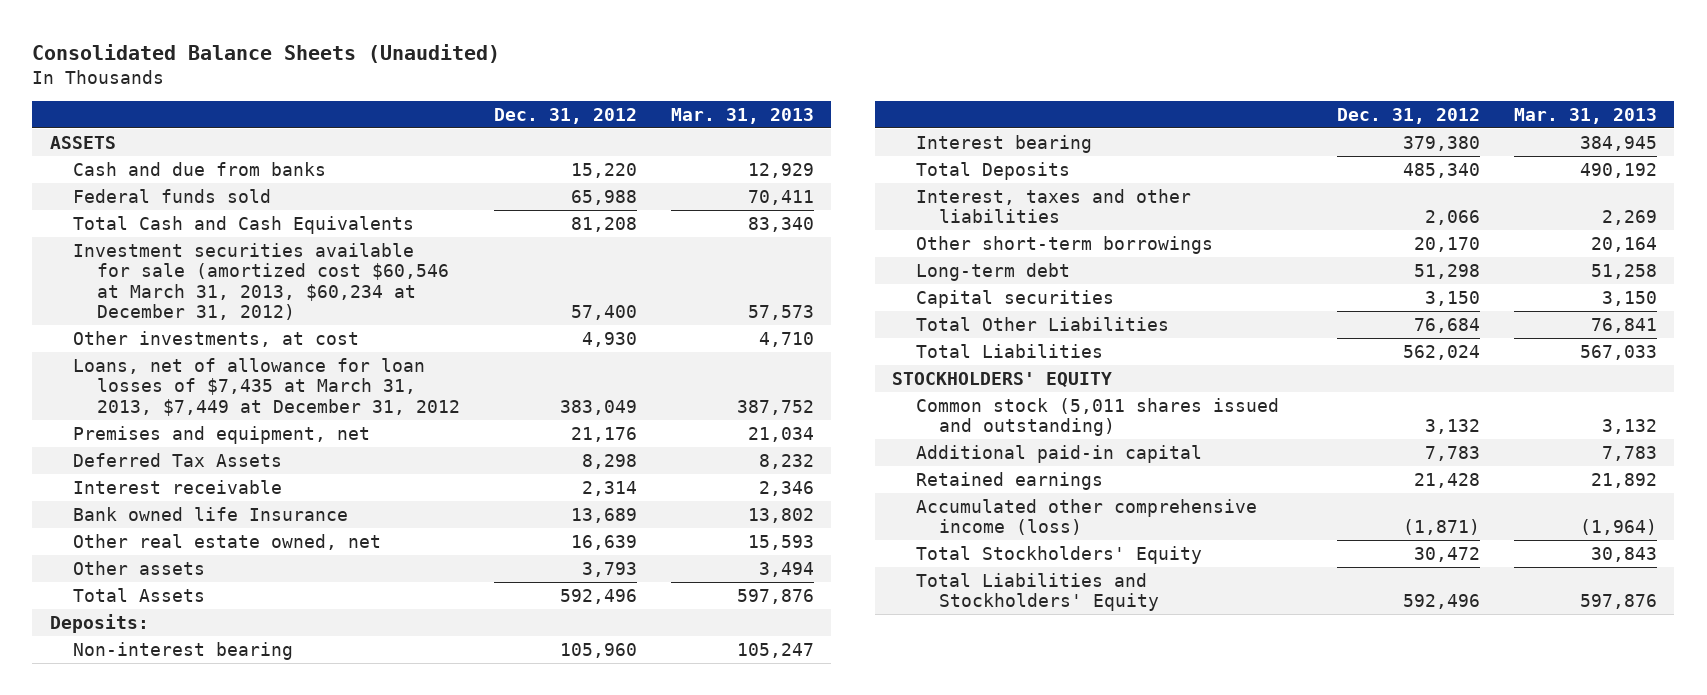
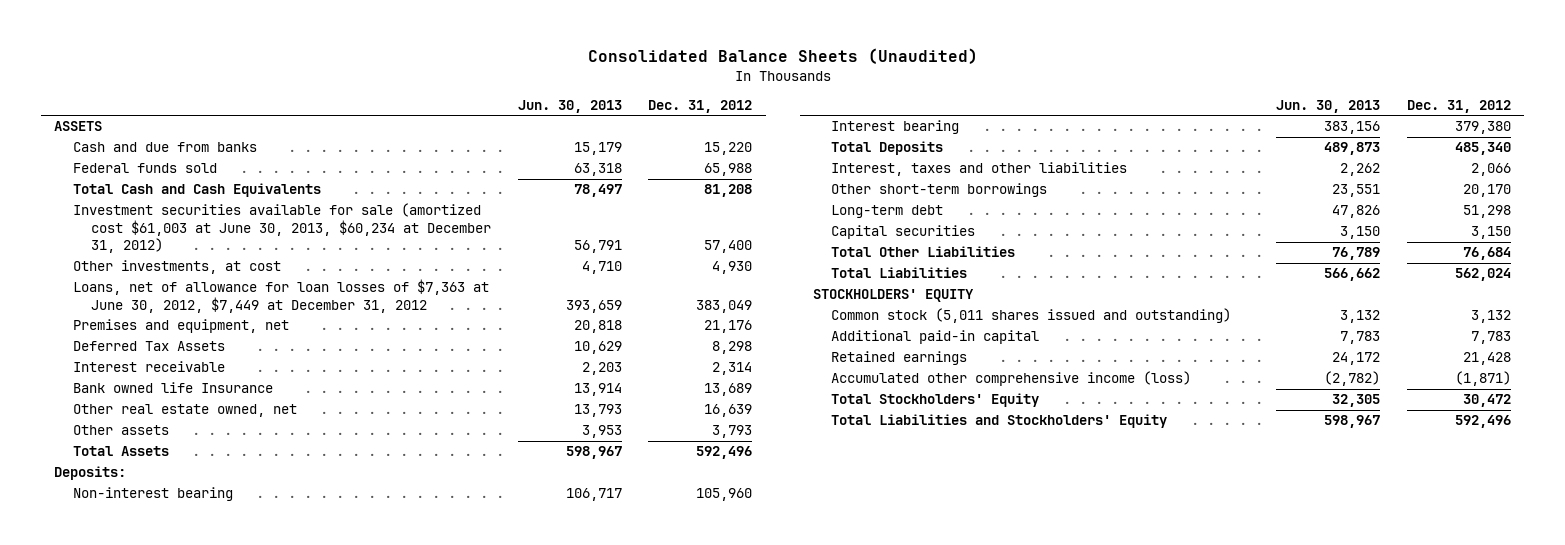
[671,107,815,124] Mar. 31, 2013 -> none
none -> [517,100,622,114] Jun. 30, 2013
[73,242,449,321] Investment securities available for sale (amortized cost $60,546 at March 31, 2013, $60,234 at December 31, 2012) -> [72,203,492,254] Investment securities available for sale (amortized cost $61,003 at June 30, 2013, $60,234 at December 31, 2012)
[73,357,460,416] Loans, net of allowance for loan losses of $7,435 at March 31, 2013, $7,449 at December 31, 2012 -> [72,279,489,313] Loans, net of allowance for loan losses of $7,363 at June 30, 2012, $7,449 at December 31, 2012

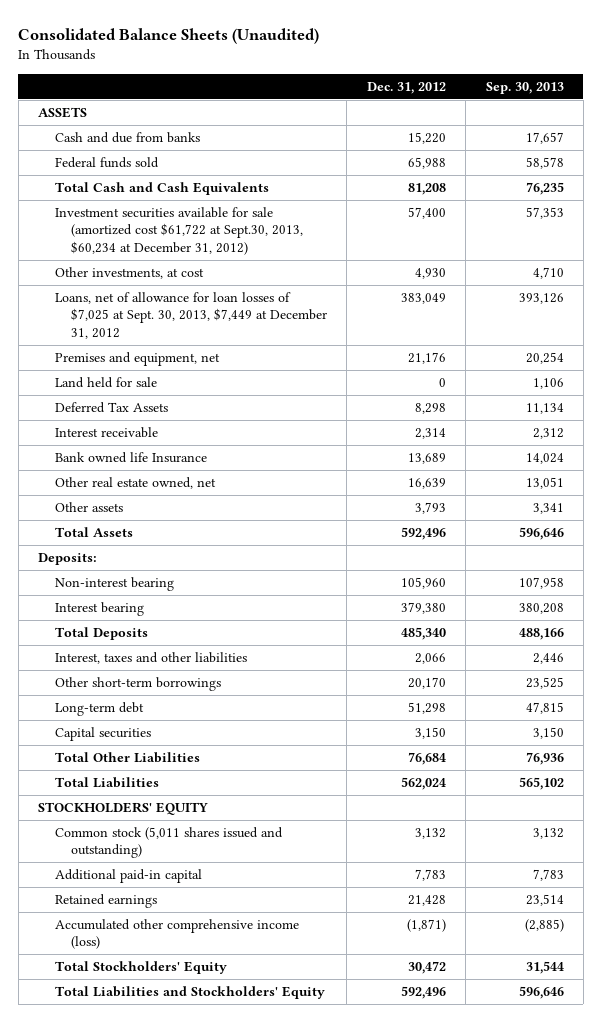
[517,100,622,114] Jun. 30, 2013 -> none
none -> [485,81,564,94] Sep. 30, 2013
[72,203,492,254] Investment securities available for sale (amortized cost $61,003 at June 30, 2013, $60,234 at December 31, 2012) -> [54,207,304,255] Investment securities available for sale (amortized cost $61,722 at Sept.30, 2013, $60,234 at December 31, 2012)
[72,279,489,313] Loans, net of allowance for loan losses of $7,363 at June 30, 2012, $7,449 at December 31, 2012 -> [54,292,328,339] Loans, net of allowance for loan losses of $7,025 at Sept. 30, 2013, $7,449 at December 31, 2012
none -> [54,377,157,389] Land held for sale

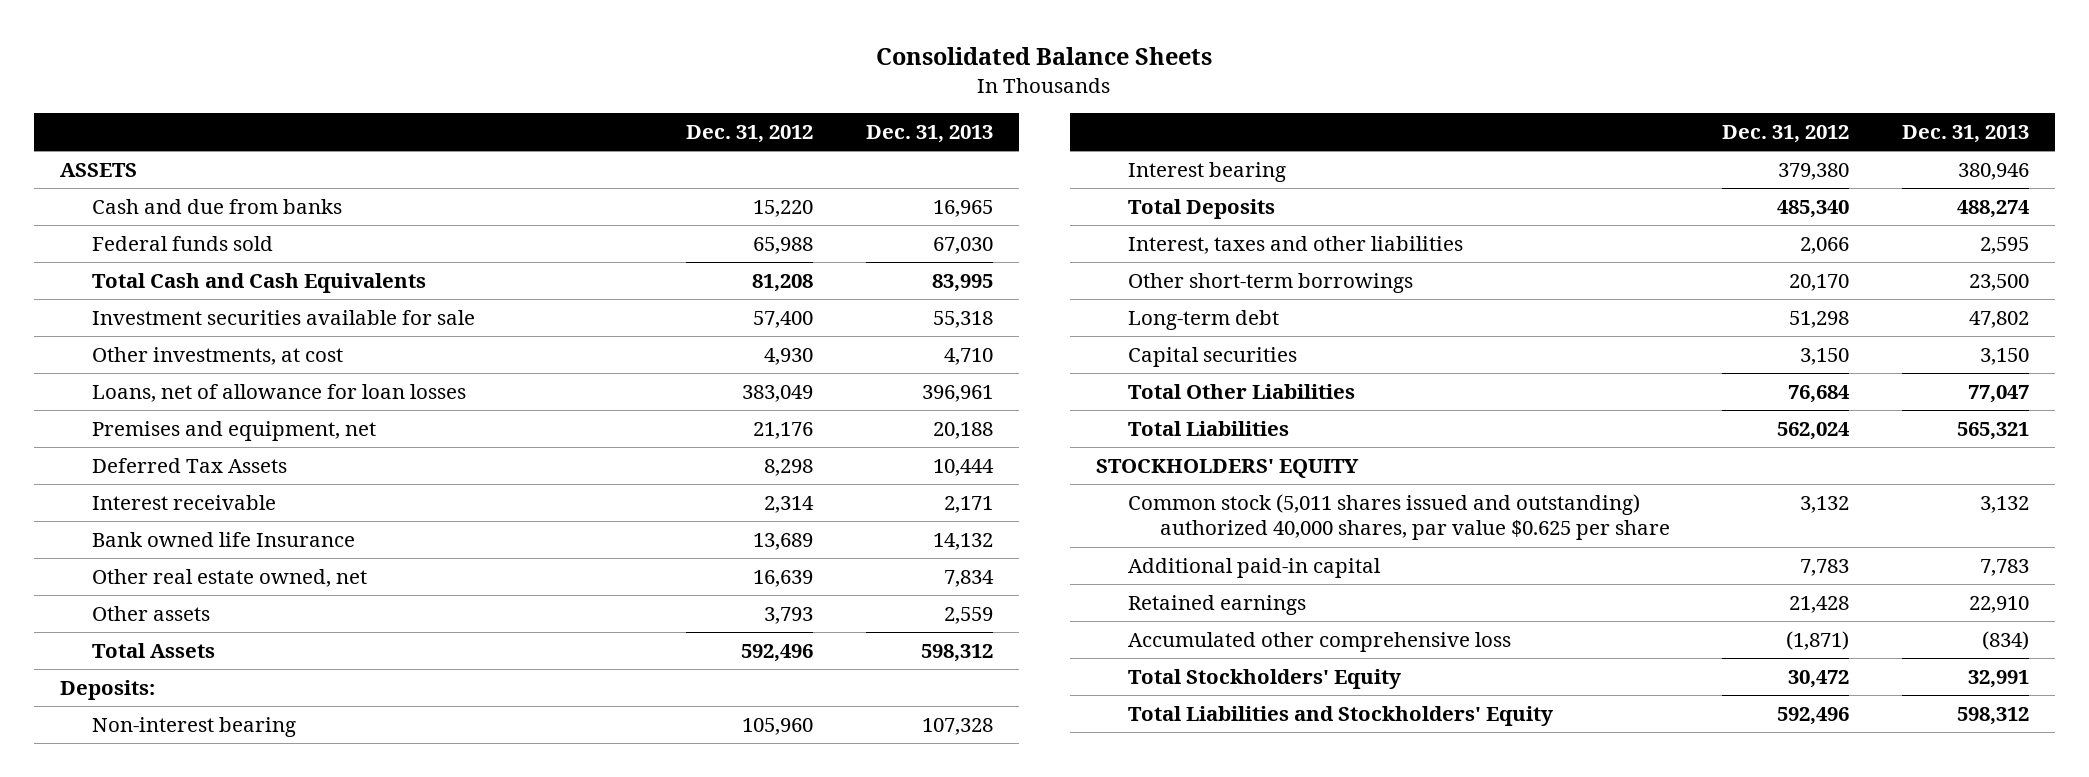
[18,28,320,45] Consolidated Balance Sheets (Unaudited) -> [876,47,1213,66] Consolidated Balance Sheets
[485,81,564,94] Sep. 30, 2013 -> none
none -> [865,125,993,144] Dec. 31, 2013
[54,207,304,255] Investment securities available for sale (amortized cost $61,722 at Sept.30, 2013, $60,234 at December 31, 2012) -> [92,309,476,325] Investment securities available for sale
[54,292,328,339] Loans, net of allowance for loan losses of $7,025 at Sept. 30, 2013, $7,449 at December 31, 2012 -> [92,383,467,402] Loans, net of allowance for loan losses
[54,377,157,389] Land held for sale -> none
[54,827,283,859] Common stock (5,011 shares issued and outstanding) -> [1128,493,1671,541] Common stock (5,011 shares issued and outstanding) authorized 40,000 shares, par value $0.625 per share
[54,919,299,950] Accumulated other comprehensive income (loss) -> [1128,631,1512,652] Accumulated other comprehensive loss

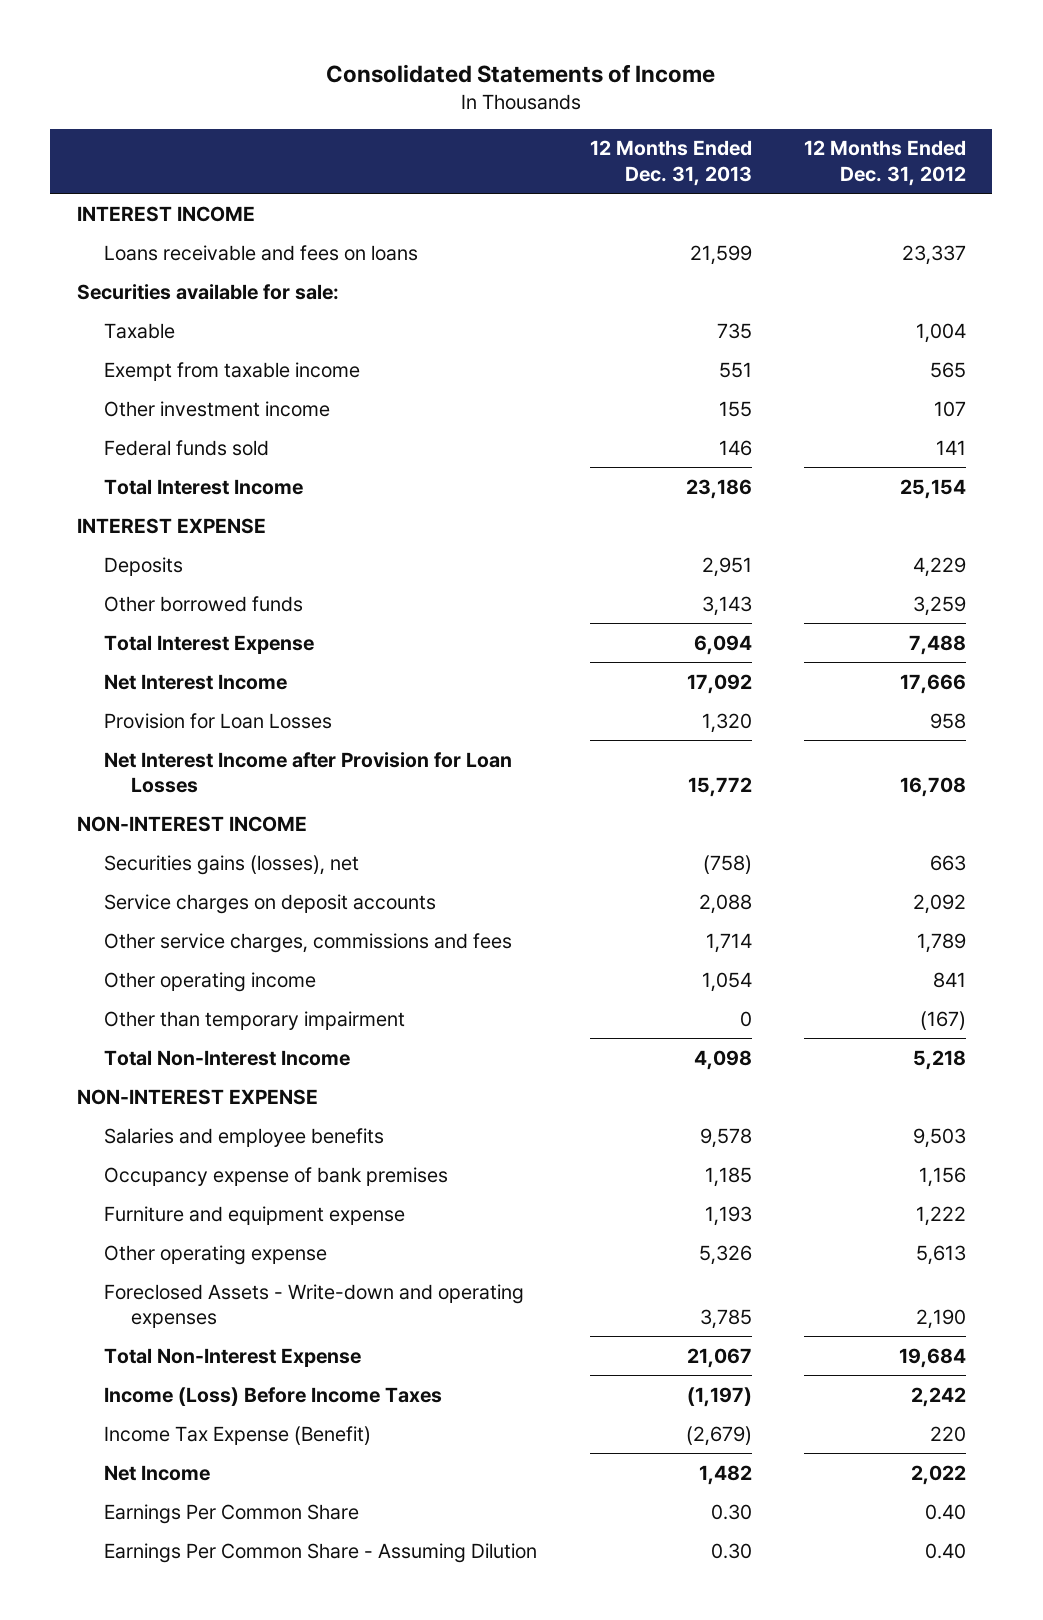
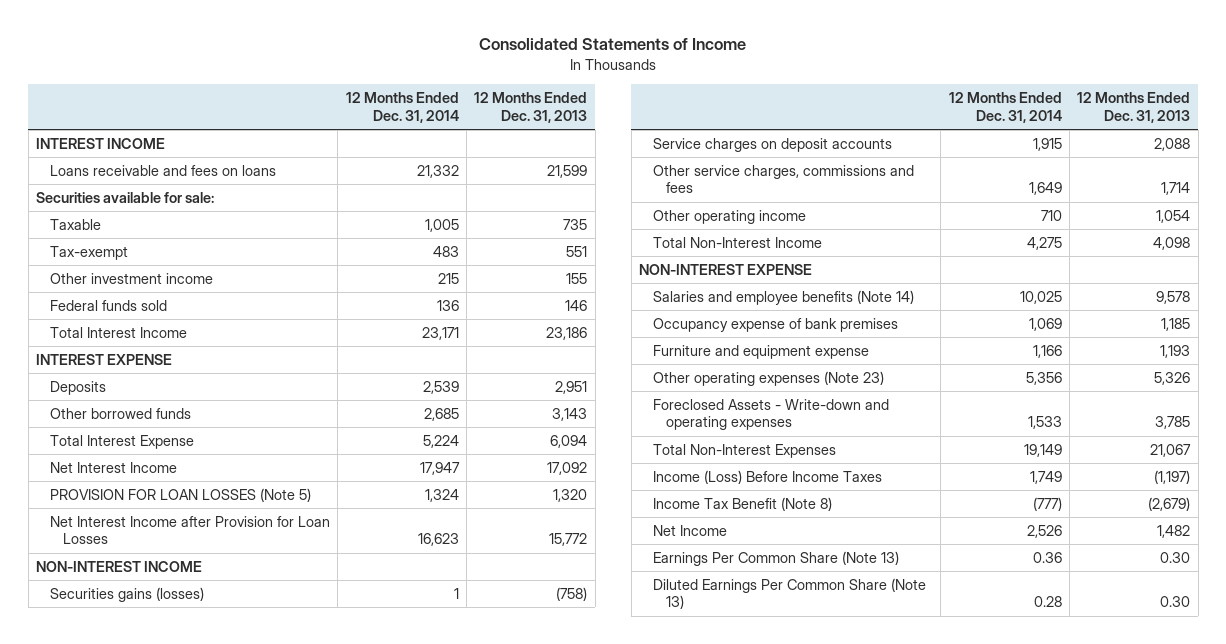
[804,140,967,187] 12 Months Ended Dec. 31, 2012 -> none
none -> [345,92,459,123] 12 Months Ended Dec. 31, 2014
[103,361,360,381] Exempt from taxable income -> [49,245,128,260] Tax-exempt
[103,712,332,729] Provision for Loan Losses -> [49,487,311,502] PROVISION FOR LOAN LOSSES (Note 5)
[103,854,359,875] Securities gains (losses), net -> [49,586,204,602] Securities gains (losses)
[103,1010,405,1030] Other than temporary impairment -> none
[103,1127,384,1147] Salaries and employee benefits -> [652,289,914,305] Salaries and employee benefits (Note 14)
[103,1244,327,1265] Other operating expense -> [652,370,884,386] Other operating expenses (Note 23)
[103,1347,361,1367] Total Non-Interest Expense -> [652,443,836,458] Total Non-Interest Expenses
[103,1425,371,1445] Income Tax Expense (Benefit) -> [652,496,832,511] Income Tax Benefit (Note 8)
[103,1503,359,1524] Earnings Per Common Share -> [652,550,899,566] Earnings Per Common Share (Note 13)
[103,1542,537,1563] Earnings Per Common Share - Assuming Dilution -> [652,577,926,610] Diluted Earnings Per Common Share (Note 13)

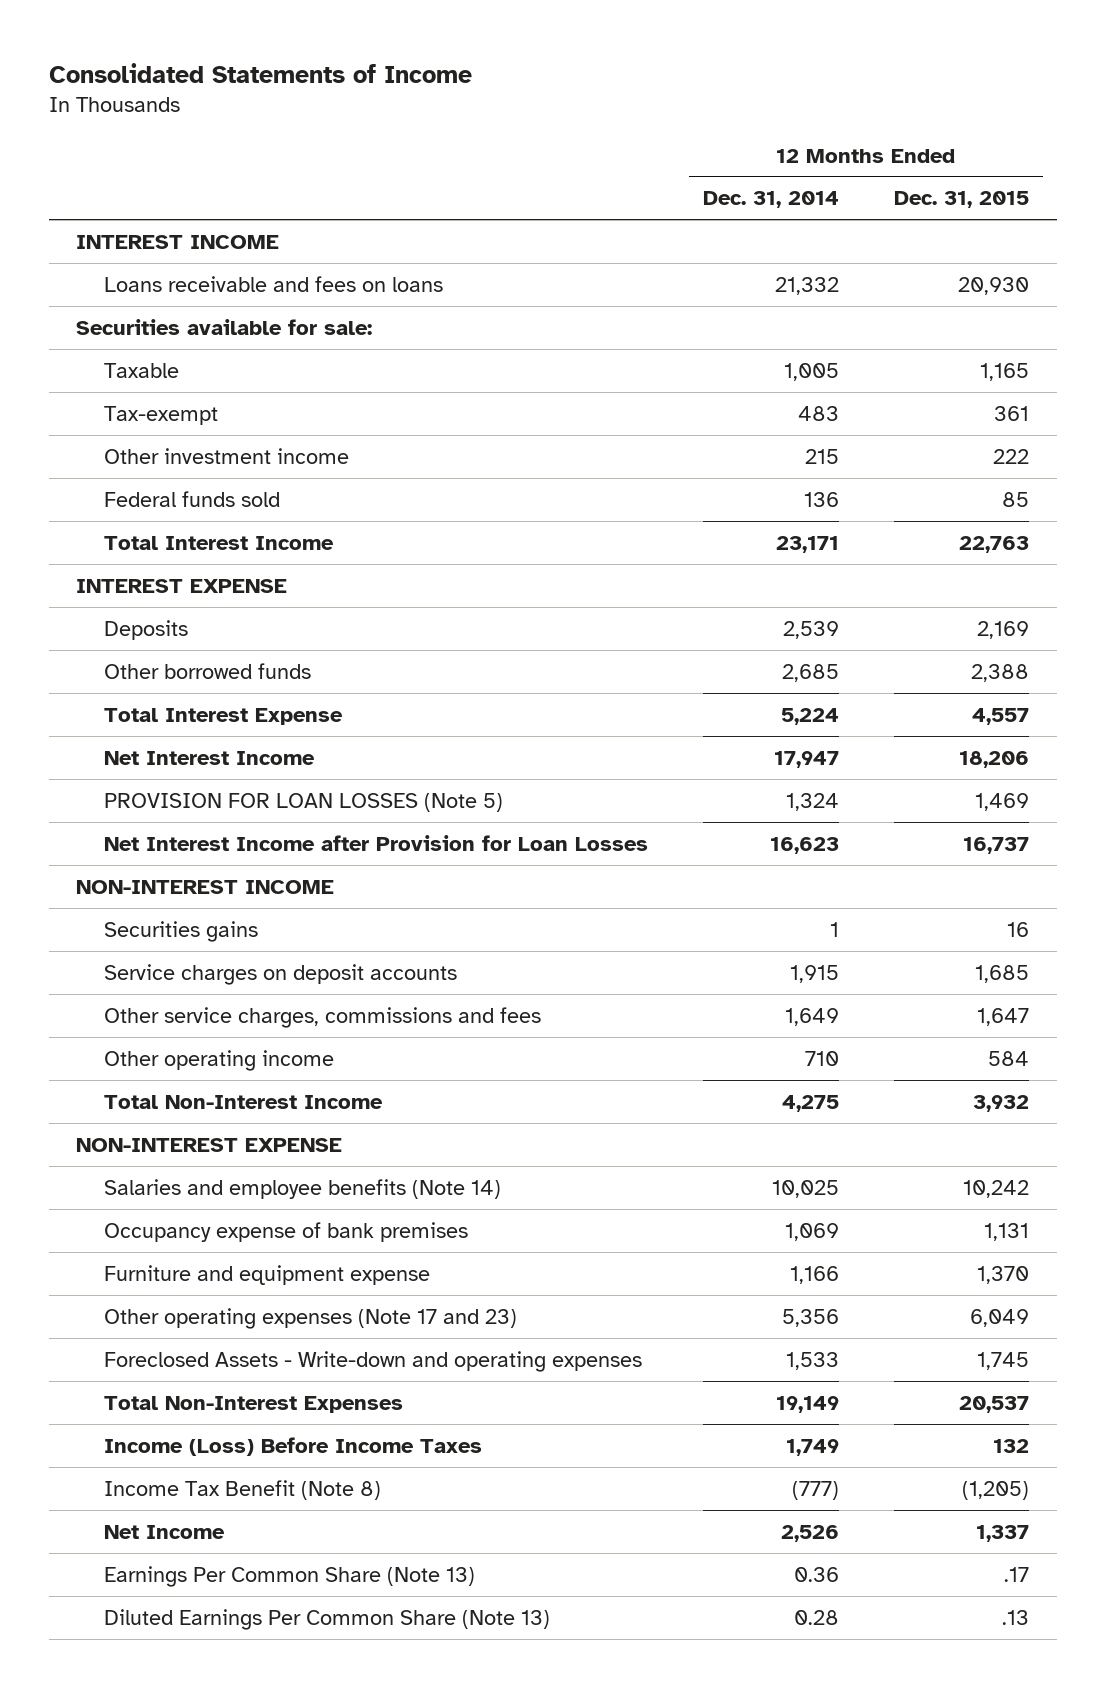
[474,92,588,123] 12 Months Ended Dec. 31, 2013 -> none
none -> [893,191,1029,209] Dec. 31, 2015
[49,586,204,602] Securities gains (losses) -> [103,920,258,942] Securities gains
[652,370,884,386] Other operating expenses (Note 23) -> [103,1307,517,1329] Other operating expenses (Note 17 and 23)

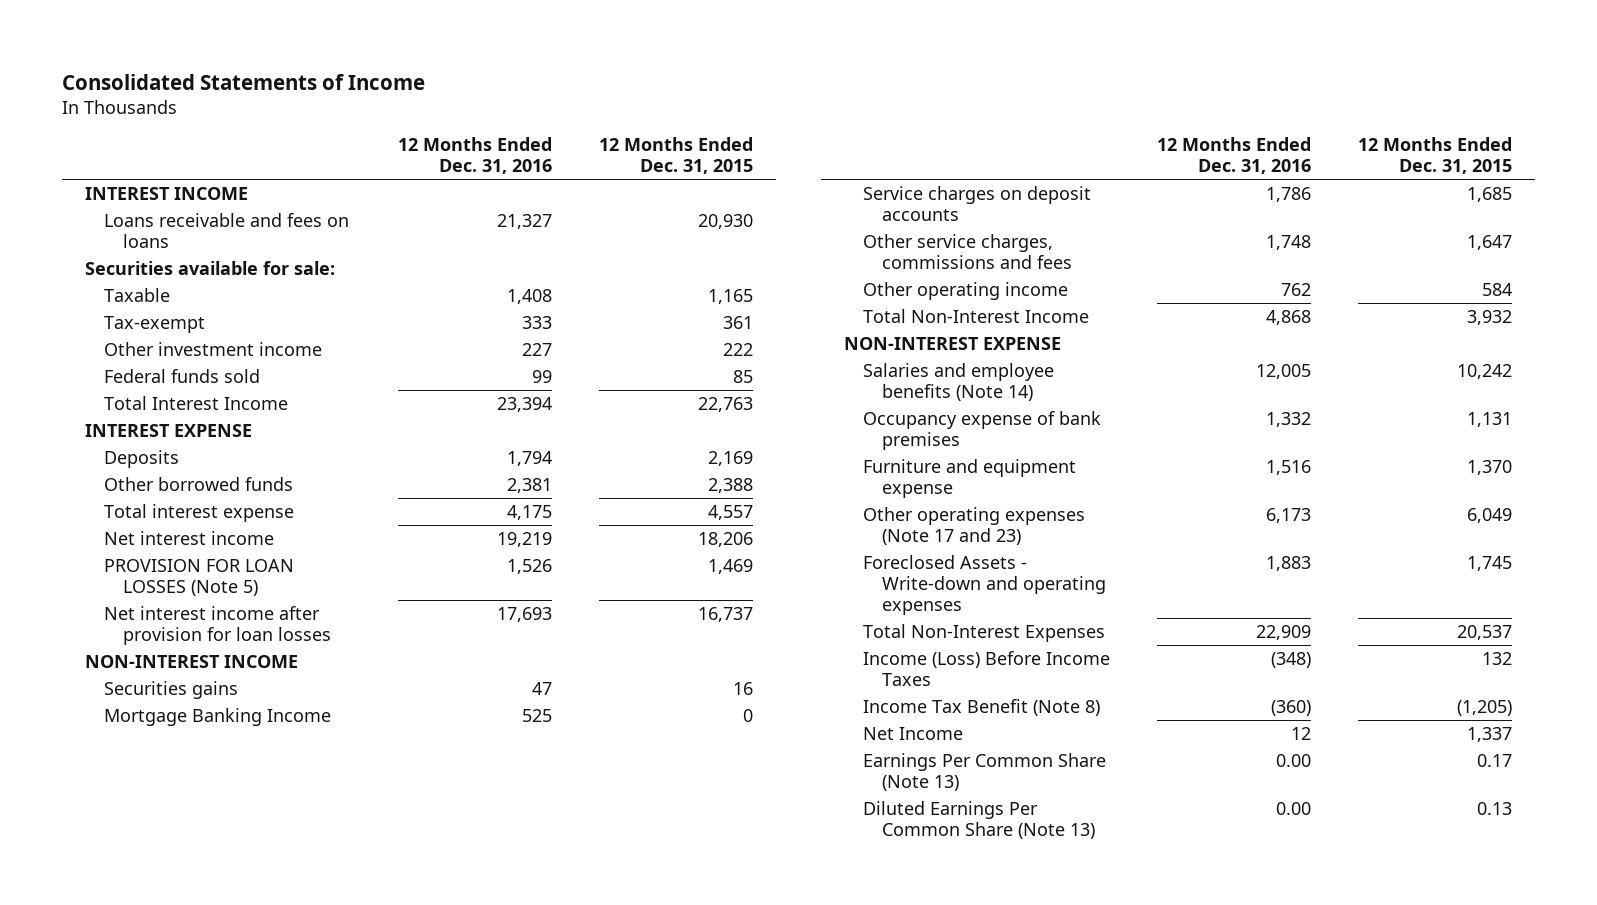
[702,191,839,209] Dec. 31, 2014 -> none
none -> [398,137,553,175] 12 Months Ended Dec. 31, 2016
[103,707,343,725] Total Interest Expense -> [104,503,295,522] Total interest expense
[103,750,315,765] Net Interest Income -> [104,530,275,545] Net interest income
[103,834,648,851] Net Interest Income after Provision for Loan Losses -> [104,605,331,646] Net interest income after provision for loan losses
none -> [104,707,332,726] Mortgage Banking Income
[1003,1566,1029,1582] .17 -> [1476,753,1512,767] 0.17
[1001,1609,1029,1625] .13 -> [1476,801,1512,815] 0.13

